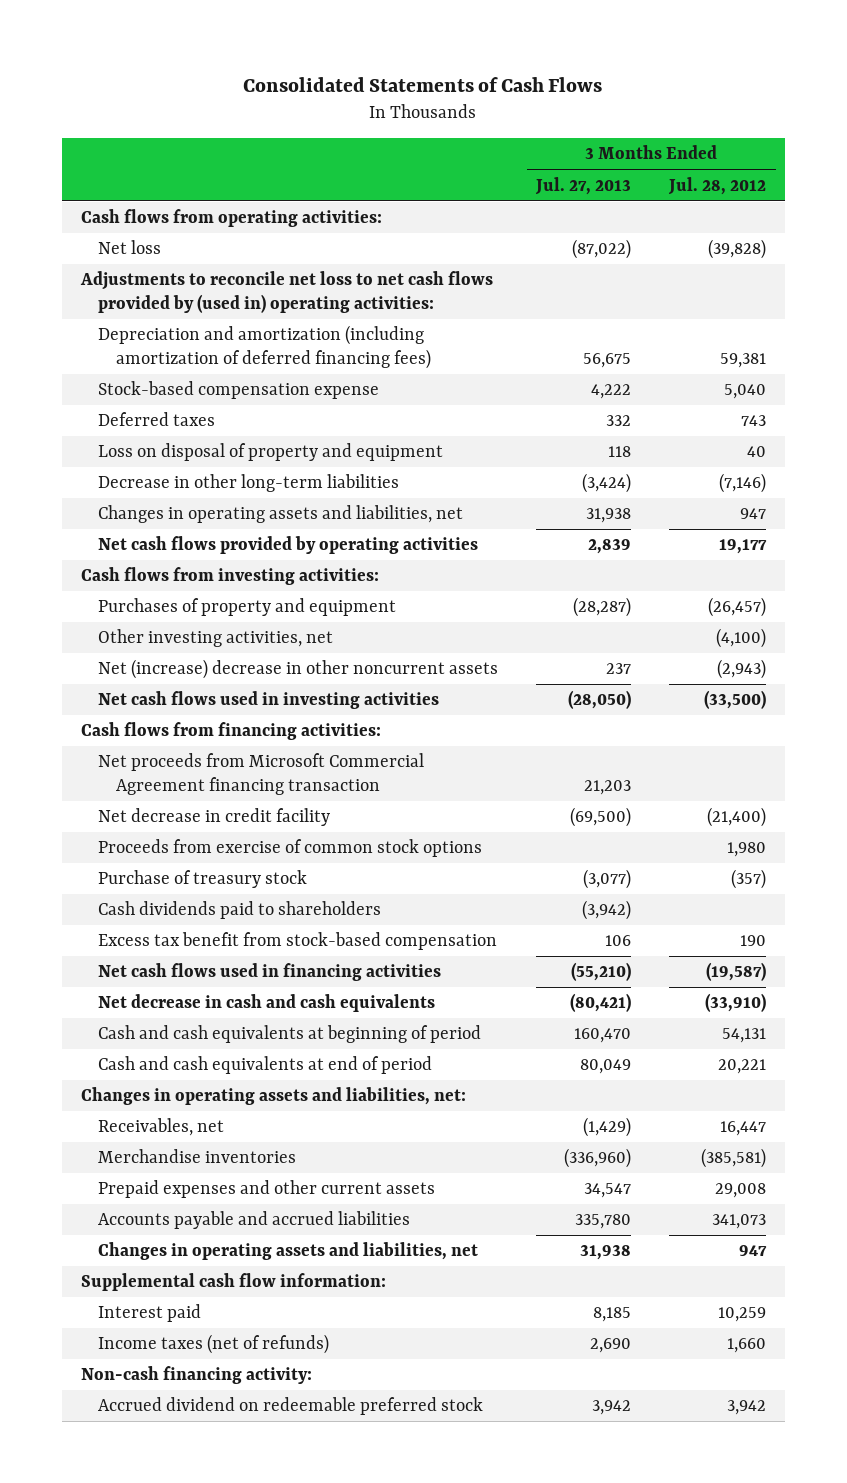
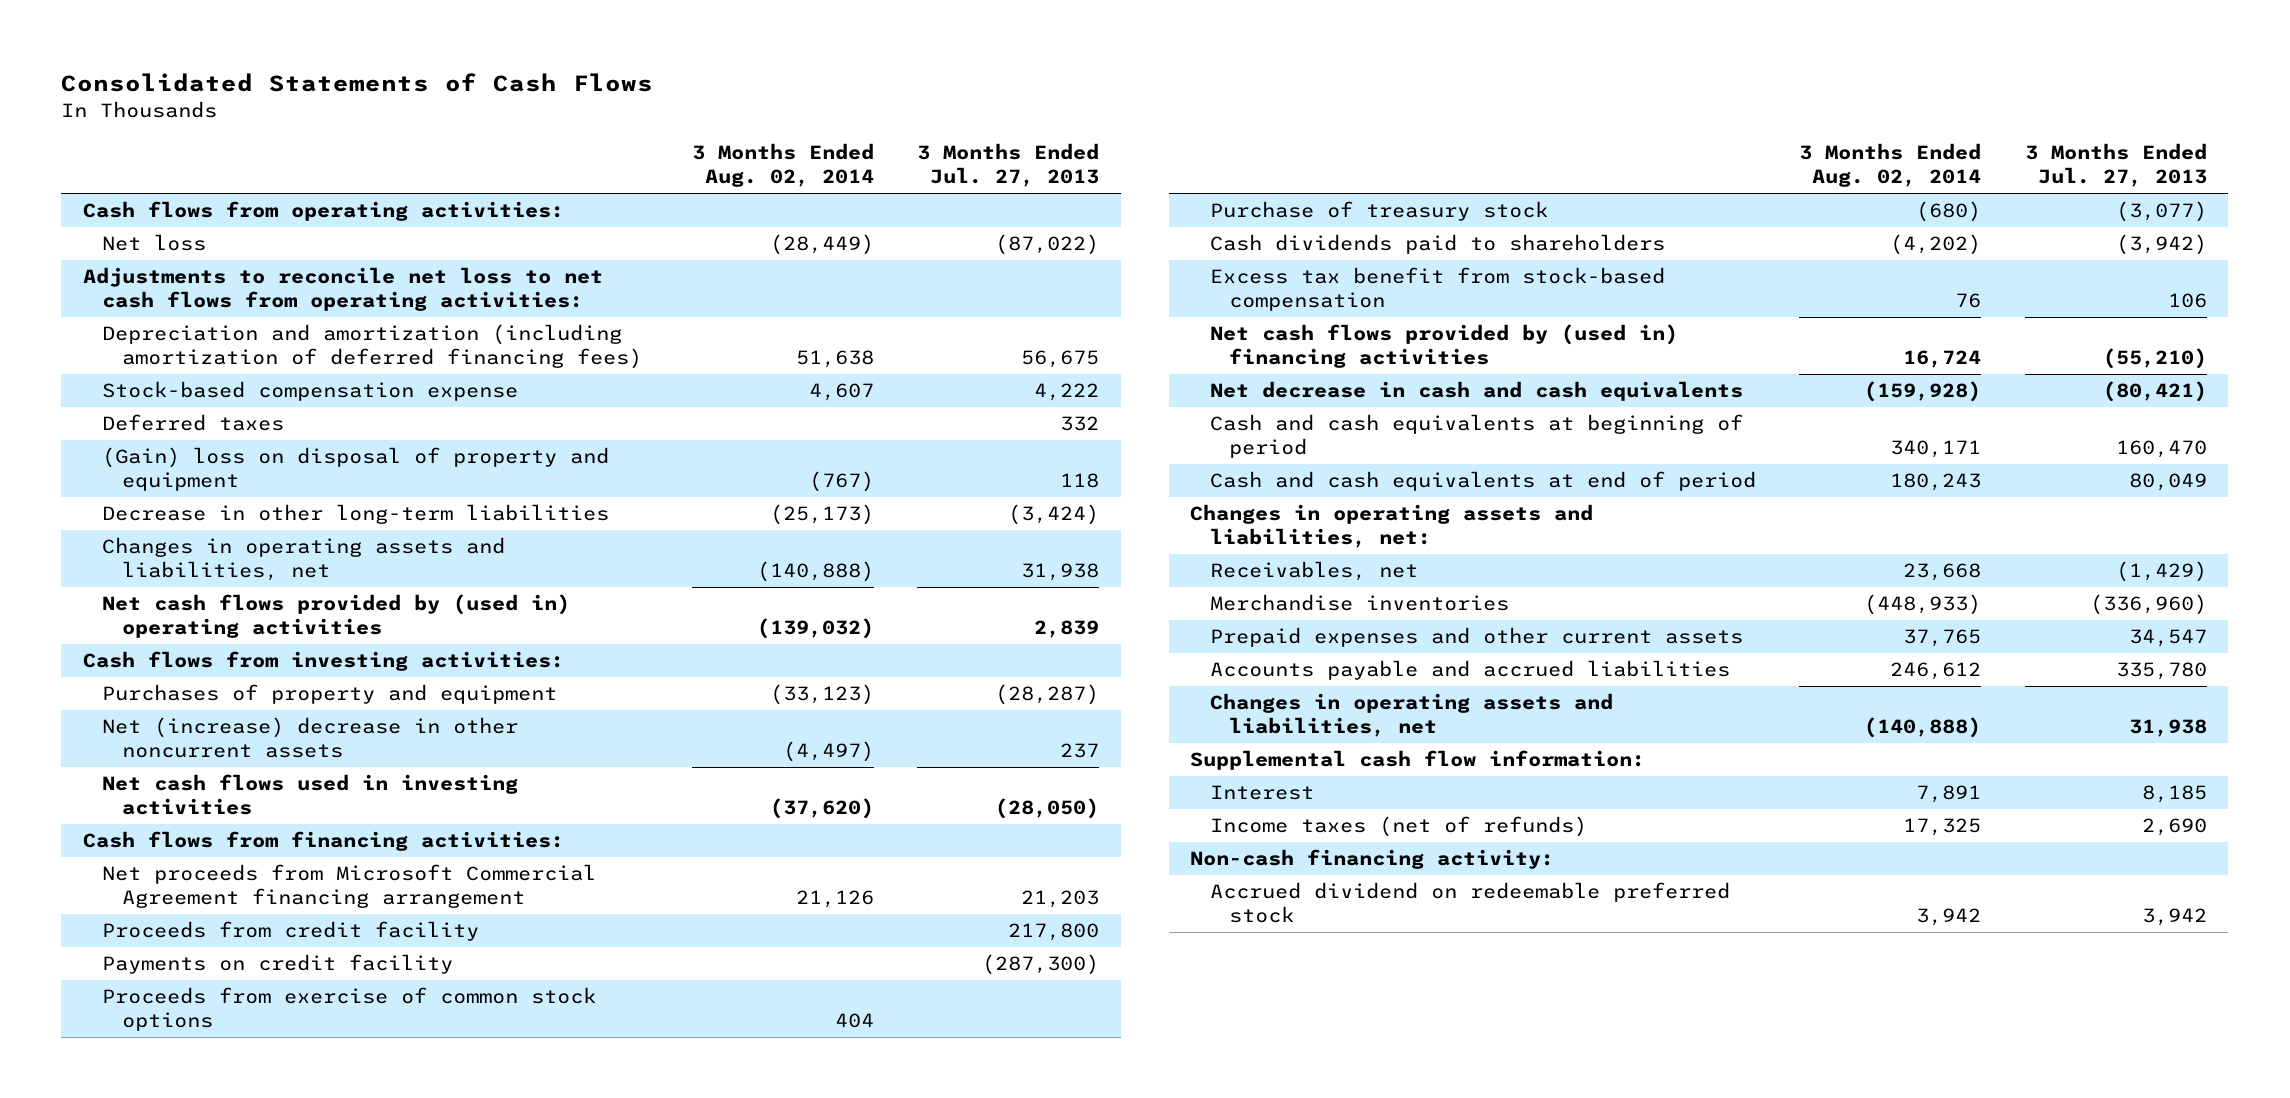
[668,176,767,195] Jul. 28, 2012 -> none
none -> [691,142,874,188] 3 Months Ended Aug. 02, 2014
[79,271,493,313] Adjustments to reconcile net loss to net cash flows provided by (used in) operating activities: -> [83,267,604,312] Adjustments to reconcile net loss to net cash flows from operating activities:
[98,443,444,462] Loss on disposal of property and equipment -> [102,447,610,492] (Gain) loss on disposal of property and equipment
[98,536,479,555] Net cash flows provided by operating activities -> [102,594,571,639] Net cash flows provided by (used in) operating activities
[98,629,334,648] Other investing activities, net -> none
[98,808,331,827] Net decrease in credit facility -> none
[98,753,425,795] Net proceeds from Microsoft Commercial Agreement financing transaction -> [102,864,597,909] Net proceeds from Microsoft Commercial Agreement financing arrangement
none -> [102,921,480,942] Proceeds from credit facility
none -> [102,954,454,975] Payments on credit facility
[98,963,442,982] Net cash flows used in financing activities -> [1209,324,1678,369] Net cash flows provided by (used in) financing activities
[98,1304,202,1323] Interest paid -> [1209,785,1314,801] Interest

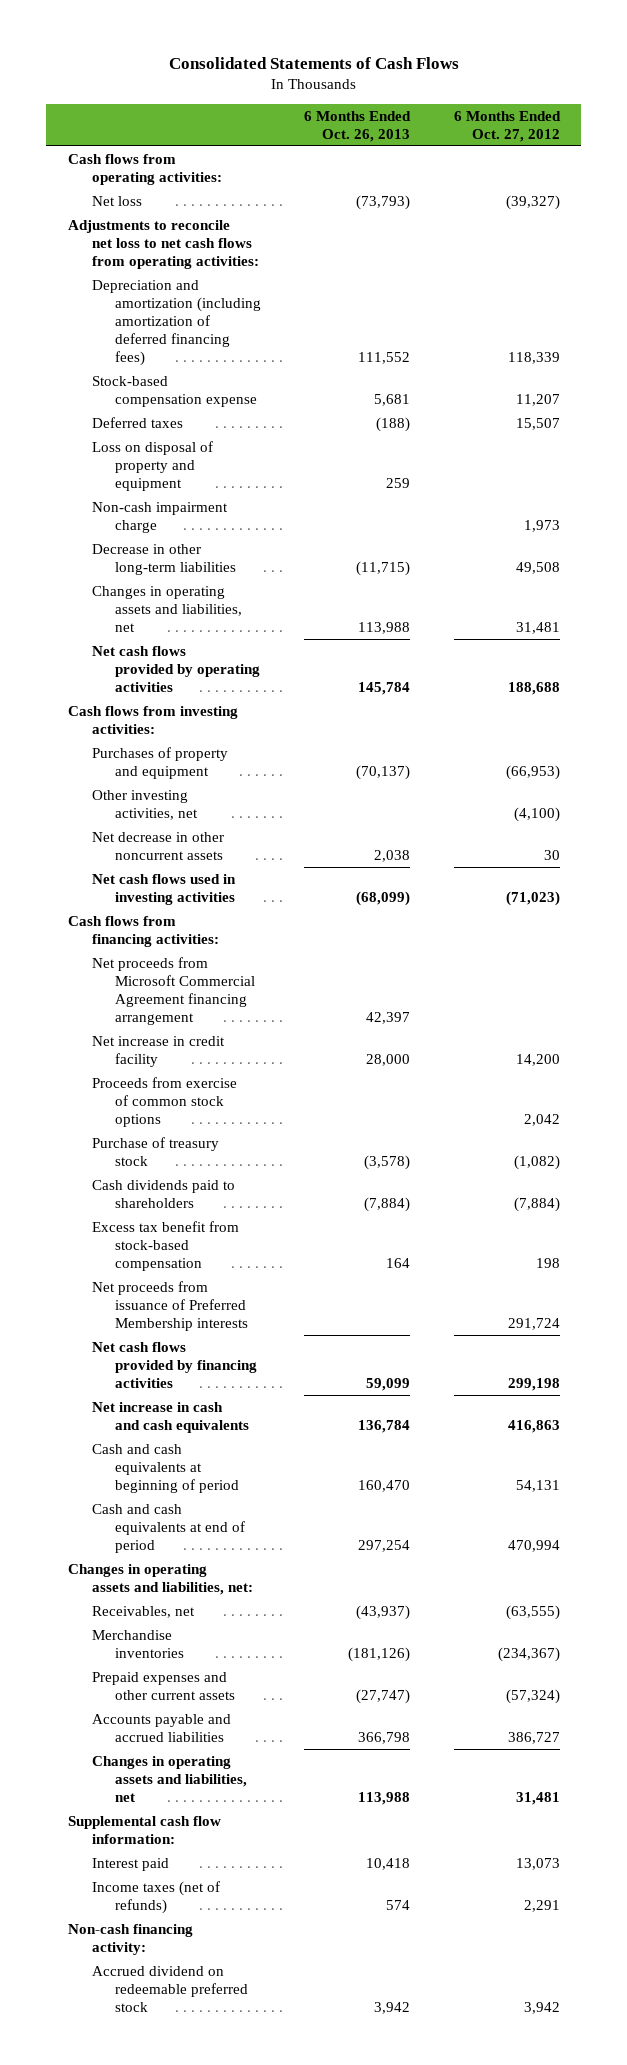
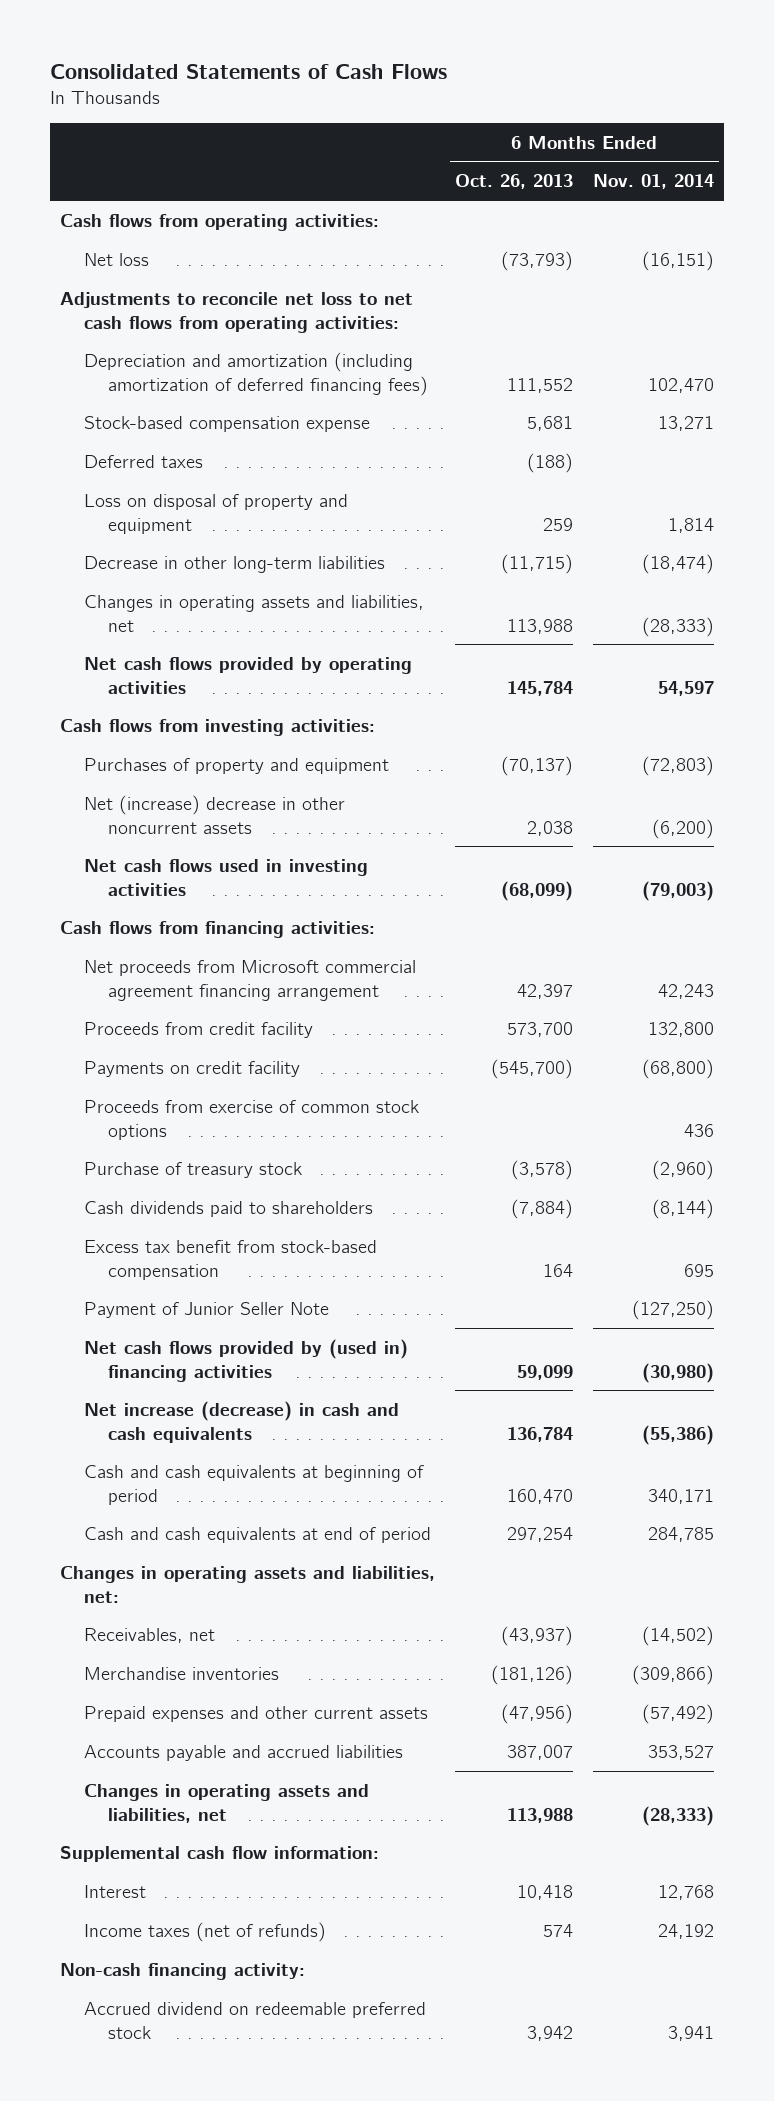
[453,110,561,143] 6 Months Ended Oct. 27, 2012 -> none
none -> [593,174,715,190] Nov. 01, 2014
[91,501,228,533] Non-cash impairment charge -> none
[91,789,199,820] Other investing activities, net -> none
[91,831,224,860] Net decrease in other noncurrent assets -> [83,794,345,834] Net (increase) decrease in other noncurrent assets
[91,1035,225,1067] Net increase in credit facility -> none
[91,956,256,1025] Net proceeds from Microsoft Commercial Agreement financing arrangement -> [83,959,416,1001] Net proceeds from Microsoft commercial agreement financing arrangement
none -> [83,1021,313,1038] Proceeds from credit facility
none -> [83,1060,300,1077] Payments on credit facility
[91,1280,249,1331] Net proceeds from issuance of Preferred Membership interests -> none
none -> [83,1301,329,1318] Payment of Junior Seller Note
[91,1341,258,1388] Net cash flows provided by financing activities -> [83,1338,408,1382] Net cash flows provided by (used in) financing activities
[91,1401,250,1433] Net increase in cash and cash equivalents -> [83,1400,399,1443] Net increase (decrease) in cash and cash equivalents
[356,1688,411,1704] (27,747) -> [500,1703,573,1724] (47,956)
[358,1731,411,1744] 366,798 -> [506,1744,573,1760] 387,007
[91,1857,169,1871] Interest paid -> [83,1884,146,1898] Interest

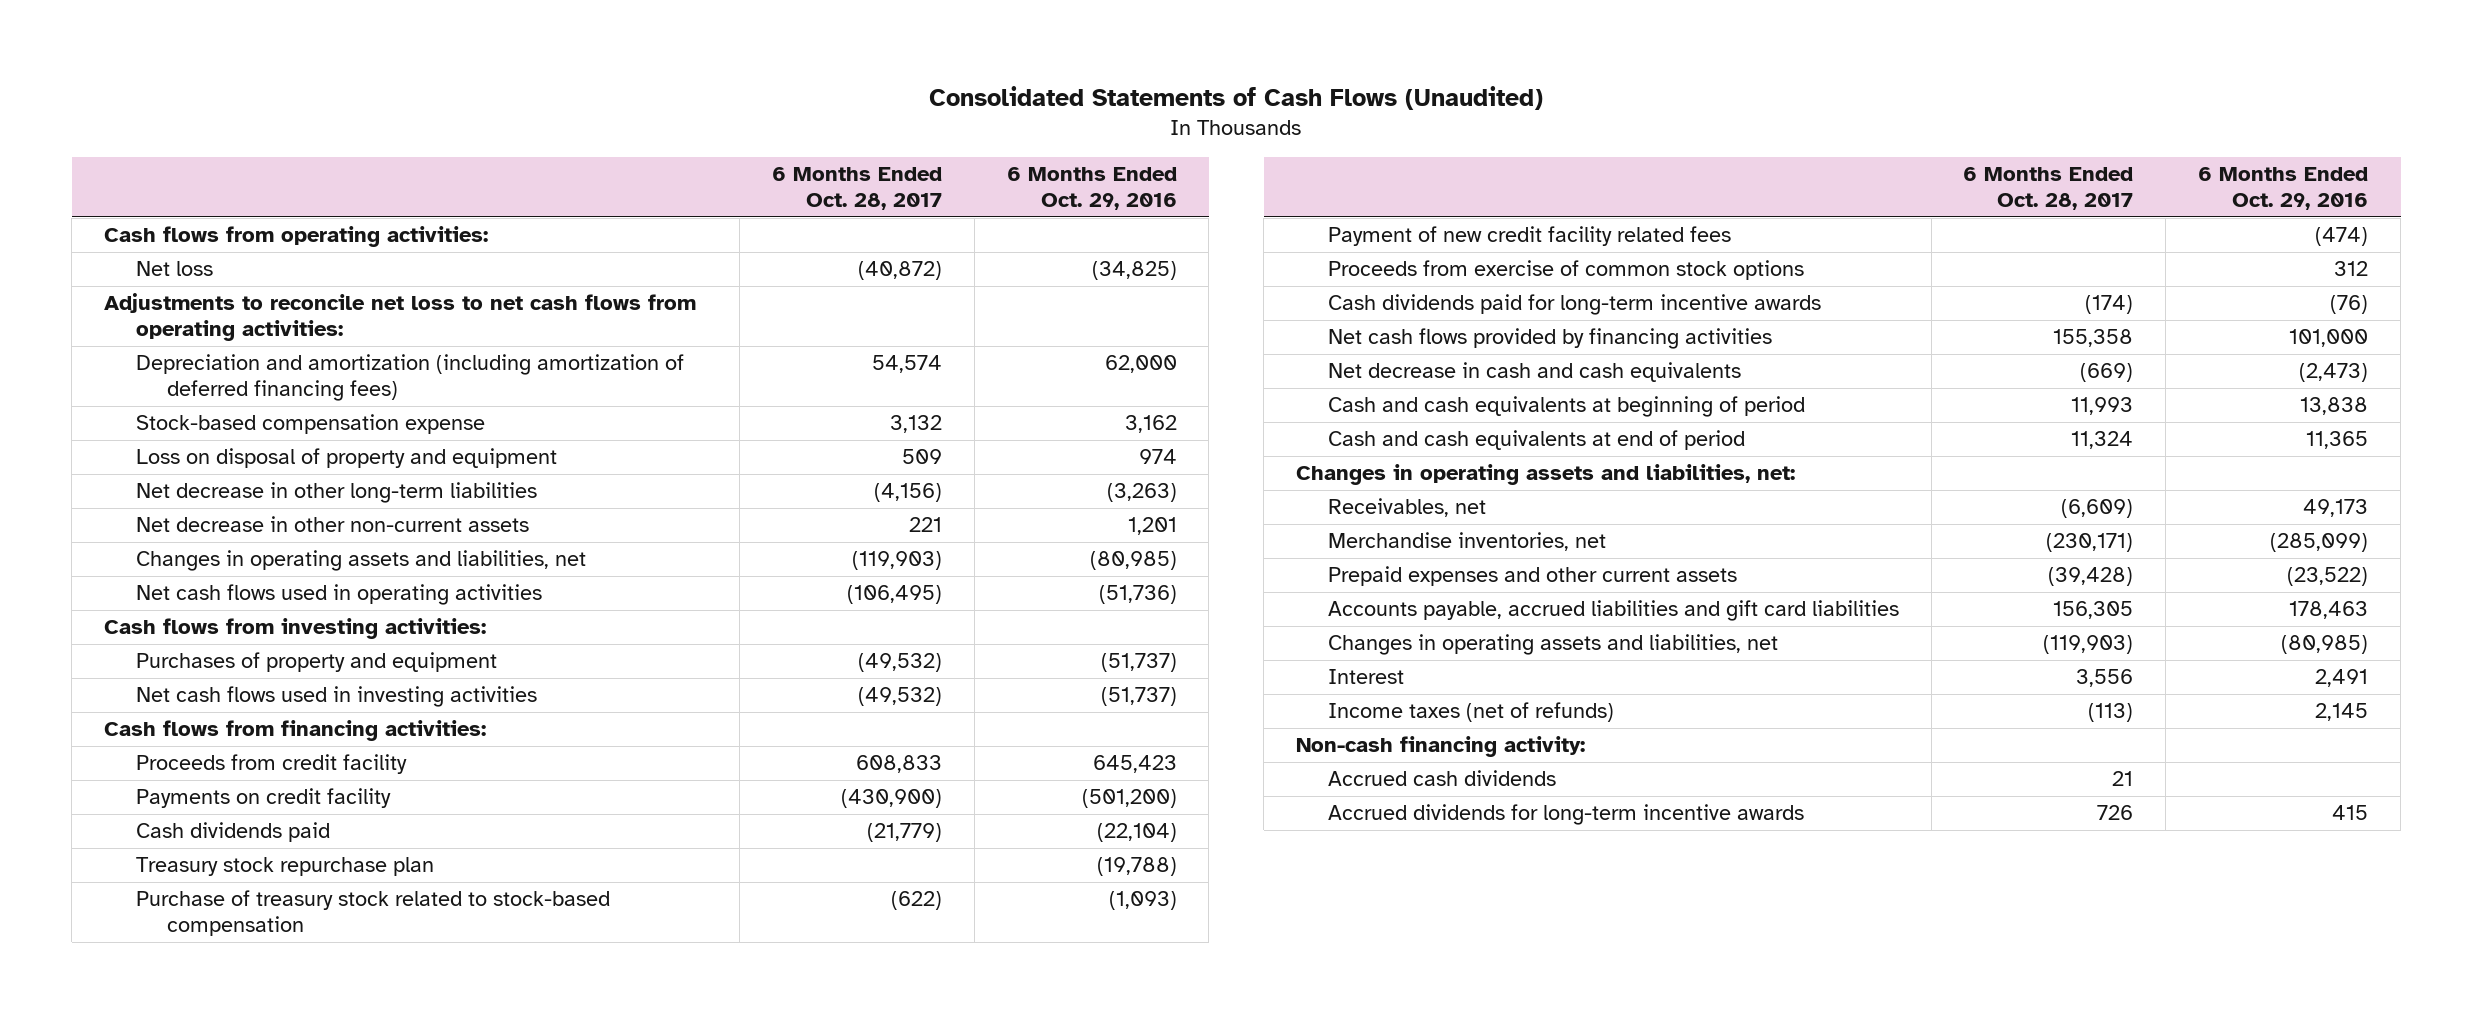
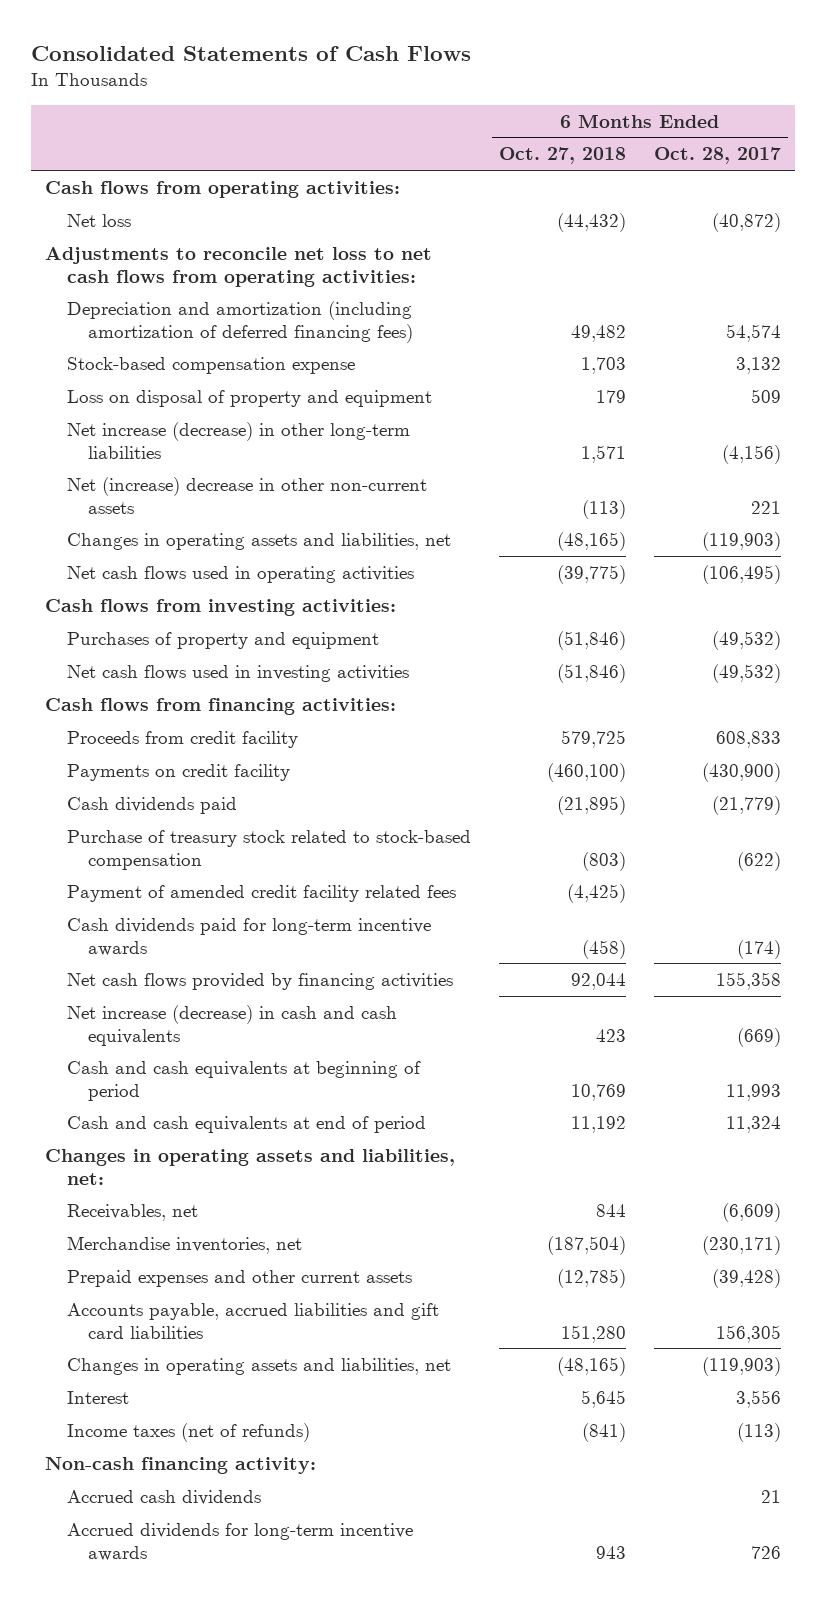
[929,85,1544,110] Consolidated Statements of Cash Flows (Unaudited) -> [31,45,472,61] Consolidated Statements of Cash Flows
[1006,167,1177,211] 6 Months Ended Oct. 29, 2016 -> none
none -> [498,147,626,165] Oct. 27, 2018
[135,482,537,504] Net decrease in other long-term liabilities -> [66,421,410,459] Net increase (decrease) in other long-term liabilities
[135,516,529,533] Net decrease in other non-current assets -> [66,476,427,514] Net (increase) decrease in other non-current assets
[135,857,434,877] Treasury stock repurchase plan -> none
[1327,260,1804,281] Proceeds from exercise of common stock options -> none
[1327,226,1731,247] Payment of new credit facility related fees -> [66,884,456,902] Payment of amended credit facility related fees
[1327,362,1741,383] Net decrease in cash and cash equivalents -> [66,1004,397,1046] Net increase (decrease) in cash and cash equivalents

